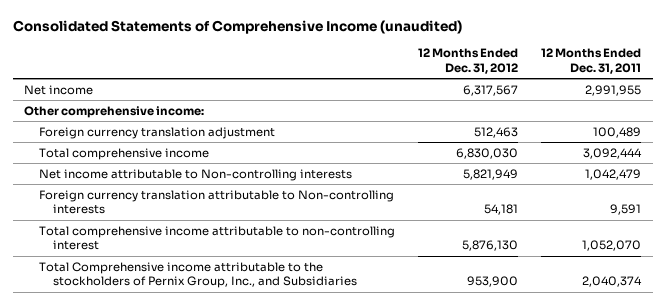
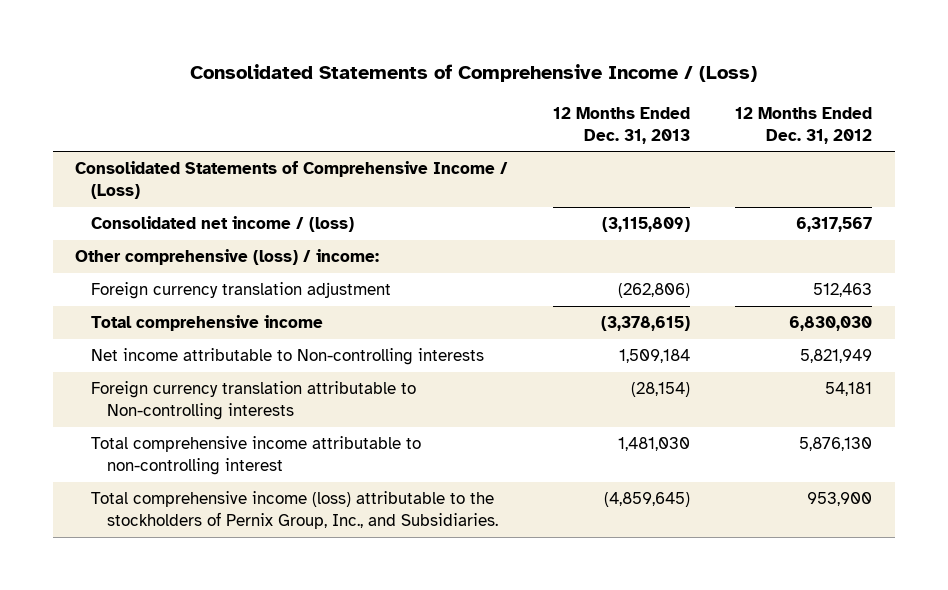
[12,19,462,34] Consolidated Statements of Comprehensive Income (unaudited) -> [189,64,757,83] Consolidated Statements of Comprehensive Income / (Loss)
[541,48,642,74] 12 Months Ended Dec. 31, 2011 -> none
none -> [553,106,691,144] 12 Months Ended Dec. 31, 2013
none -> [75,161,509,200] Consolidated Statements of Comprehensive Income / (Loss)
[24,84,94,95] Net income -> [90,216,354,233] Consolidated net income / (loss)
[24,105,205,118] Other comprehensive income: -> [75,249,380,266] Other comprehensive (loss) / income:
[38,261,358,289] Total Comprehensive income attributable to the stockholders of Pernix Group, Inc., and Subsidiaries -> [90,491,498,530] Total comprehensive income (loss) attributable to the stockholders of Pernix Group, Inc., and Subsidiaries.

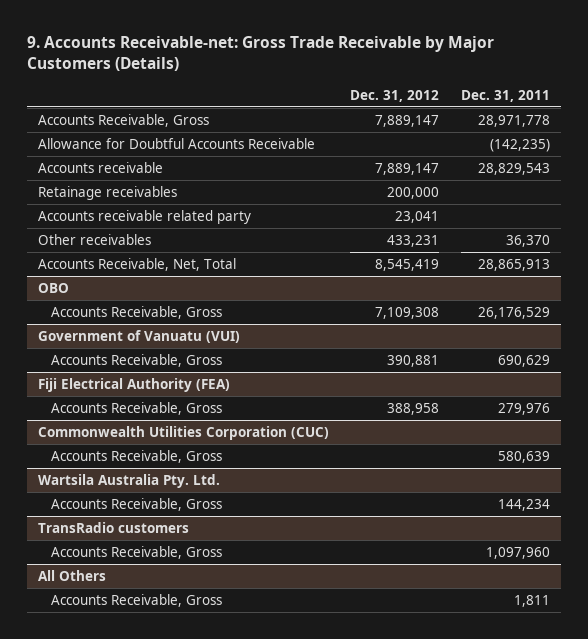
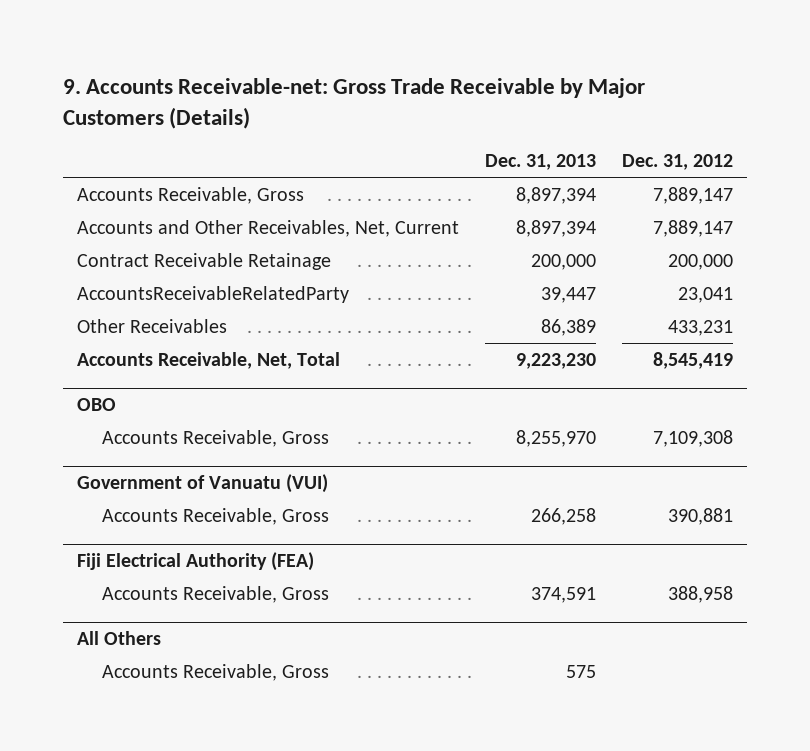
[460,89,550,102] Dec. 31, 2011 -> none
none -> [484,154,596,171] Dec. 31, 2013
[37,137,315,149] Allowance for Doubtful Accounts Receivable -> none
[37,161,163,173] Accounts receivable -> [76,219,459,237] Accounts and Other Receivables, Net, Current
[37,185,177,200] Retainage receivables -> [76,252,331,270] Contract Receivable Retainage
[37,209,251,224] Accounts receivable related party -> [76,285,349,303] AccountsReceivableRelatedParty
[37,233,151,245] Other receivables -> [76,318,227,333] Other Receivables
[37,425,329,440] Commonwealth Utilities Corporation (CUC) -> none
[51,449,223,463] Accounts Receivable, Gross -> none
[37,473,220,488] Wartsila Australia Pty. Ltd. -> none
[51,497,223,511] Accounts Receivable, Gross -> none
[37,521,189,533] TransRadio customers -> none
[51,545,223,559] Accounts Receivable, Gross -> none

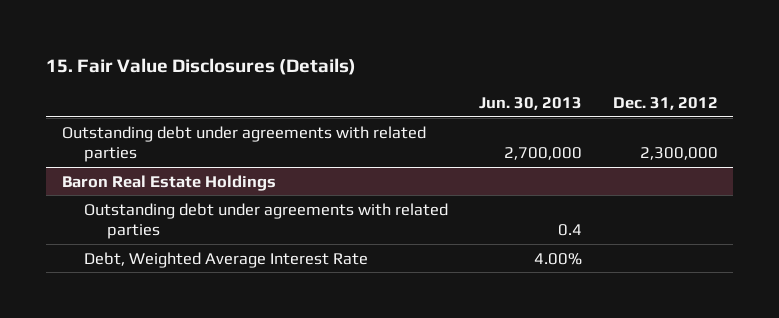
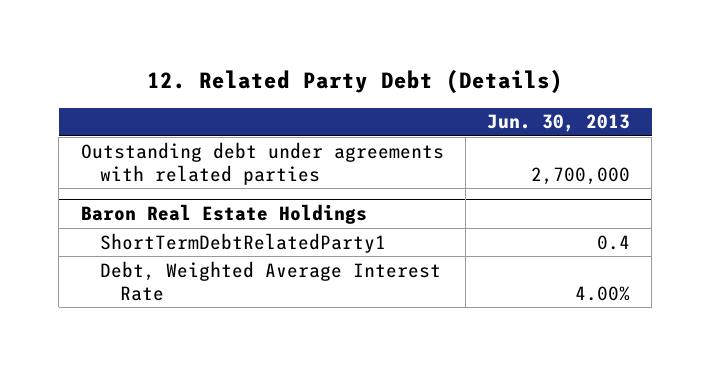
[46,58,357,76] 15. Fair Value Disclosures (Details) -> [147,70,564,94] 12. Related Party Debt (Details)
[612,97,718,111] Dec. 31, 2012 -> none
[84,202,449,240] Outstanding debt under agreements with related parties -> [100,232,387,253] ShortTermDebtRelatedParty1

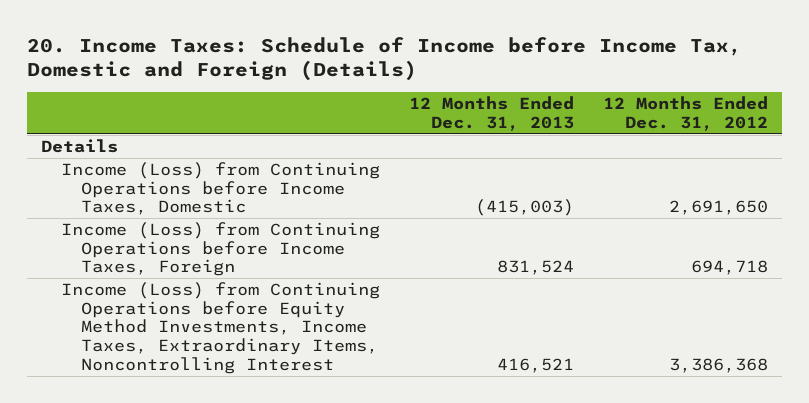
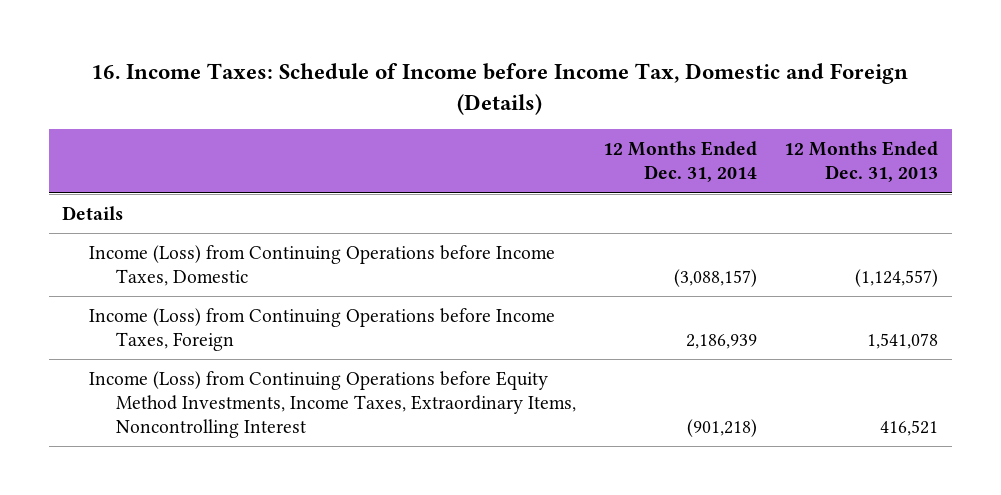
[26,36,742,82] 20. Income Taxes: Schedule of Income before Income Tax, Domestic and Foreign (Details) -> [91,63,909,115] 16. Income Taxes: Schedule of Income before Income Tax, Domestic and Foreign (Details)
[602,96,768,131] 12 Months Ended Dec. 31, 2012 -> none
none -> [602,141,757,183] 12 Months Ended Dec. 31, 2014
[474,199,574,217] (415,003) -> [855,269,939,288] (1,124,557)
[496,260,574,276] 831,524 -> [867,333,939,350] 1,541,078

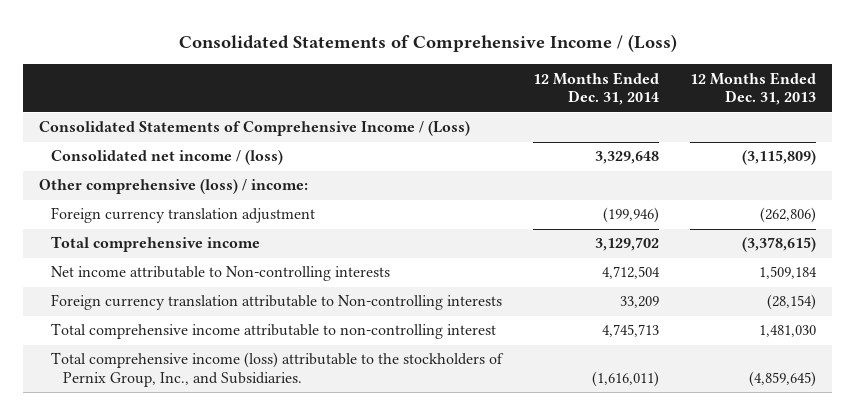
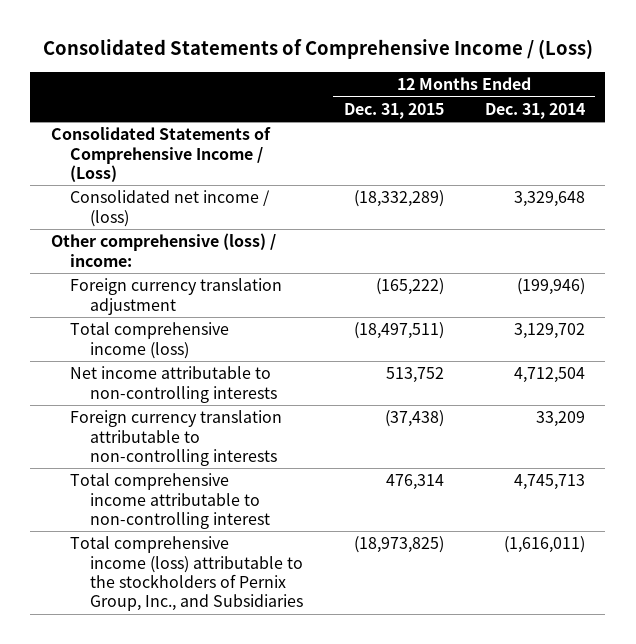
[690,71,817,106] 12 Months Ended Dec. 31, 2013 -> none
none -> [343,102,444,119] Dec. 31, 2015
[50,236,260,253] Total comprehensive income -> [70,322,230,359] Total comprehensive income (loss)
[50,266,390,282] Net income attributable to Non-controlling interests -> [70,366,277,403] Net income attributable to non-controlling interests
[50,294,502,311] Foreign currency translation attributable to Non-controlling interests -> [70,410,283,466] Foreign currency translation attributable to non-controlling interests
[50,352,504,388] Total comprehensive income (loss) attributable to the stockholders of Pernix Group, Inc., and Subsidiaries. -> [70,536,303,612] Total comprehensive income (loss) attributable to the stockholders of Pernix Group, Inc., and Subsidiaries

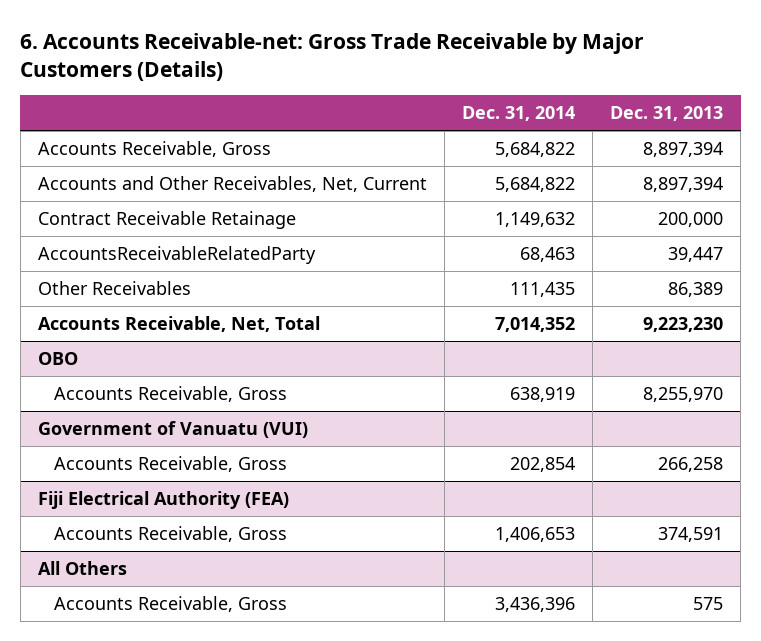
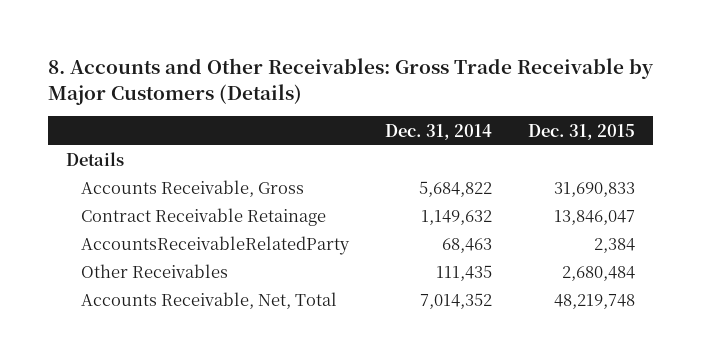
[20,32,645,81] 6. Accounts Receivable-net: Gross Trade Receivable by Major Customers (Details) -> [47,57,654,105] 8. Accounts and Other Receivables: Gross Trade Receivable by Major Customers (Details)
[610,106,724,122] Dec. 31, 2013 -> none
none -> [527,123,635,140] Dec. 31, 2015
none -> [65,152,124,167] Details
[38,176,428,193] Accounts and Other Receivables, Net, Current -> none
[38,352,79,366] OBO -> none
[53,386,287,403] Accounts Receivable, Gross -> none
[38,421,309,439] Government of Vanuatu (VUI) -> none
[53,456,287,473] Accounts Receivable, Gross -> none
[38,491,290,510] Fiji Electrical Authority (FEA) -> none
[53,526,287,543] Accounts Receivable, Gross -> none
[38,561,128,576] All Others -> none
[53,596,287,613] Accounts Receivable, Gross -> none

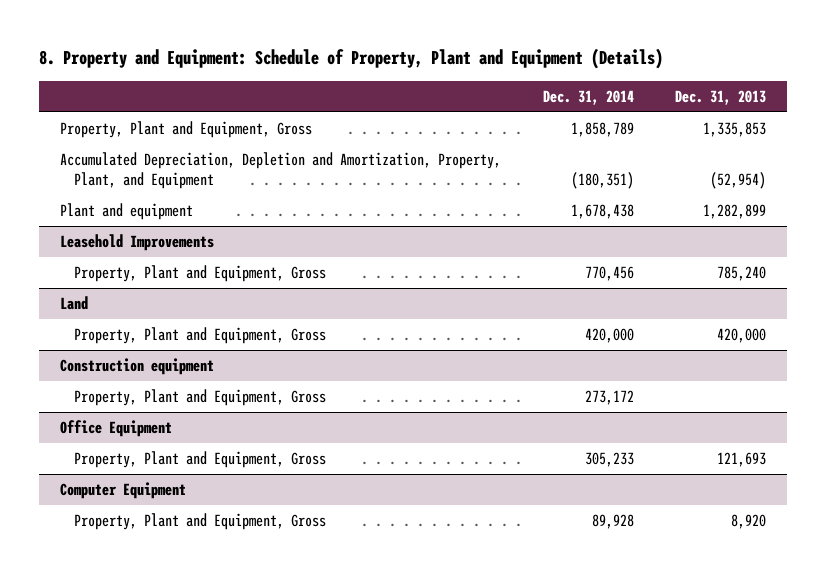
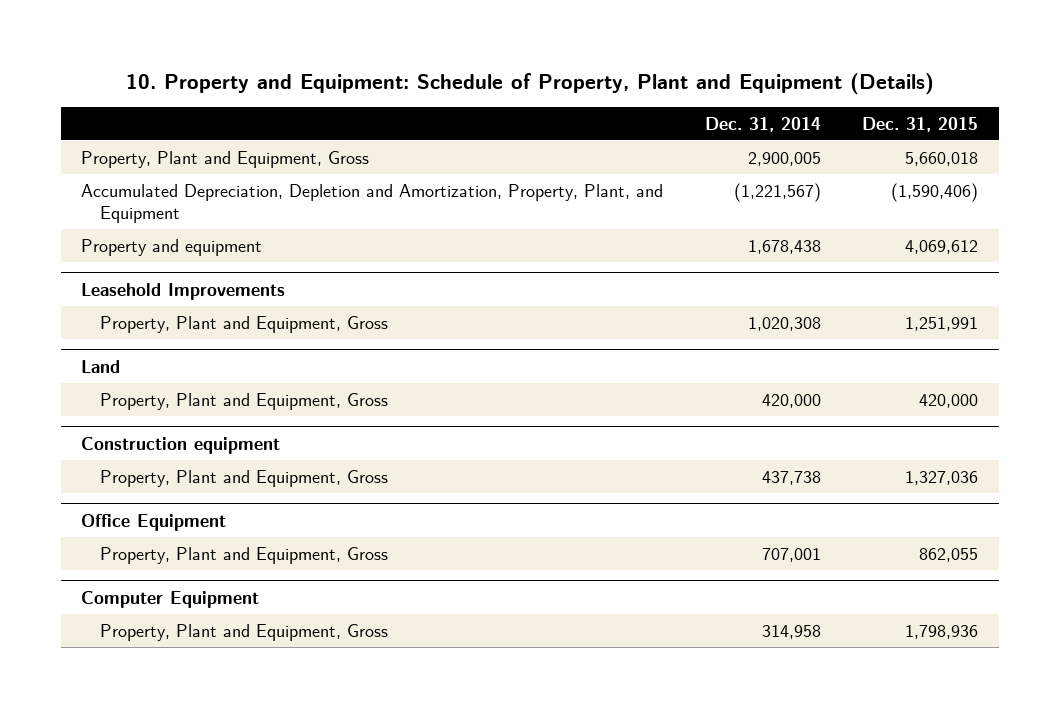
[39,48,664,70] 8. Property and Equipment: Schedule of Property, Plant and Equipment (Details) -> [125,72,934,95] 10. Property and Equipment: Schedule of Property, Plant and Equipment (Details)
[675,89,767,105] Dec. 31, 2013 -> none
none -> [862,116,979,132] Dec. 31, 2015
[570,122,634,138] 1,858,789 -> [747,151,821,166] 2,900,005
[570,172,634,190] (180,351) -> [733,182,821,202] (1,221,567)
[60,203,194,221] Plant and equipment -> [81,238,263,256] Property and equipment
[584,266,634,282] 770,456 -> [747,316,821,331] 1,020,308
[584,390,634,406] 273,172 -> [761,470,821,485] 437,738
[584,452,634,468] 305,233 -> [761,547,821,562] 707,001
[591,514,634,530] 89,928 -> [761,624,821,639] 314,958

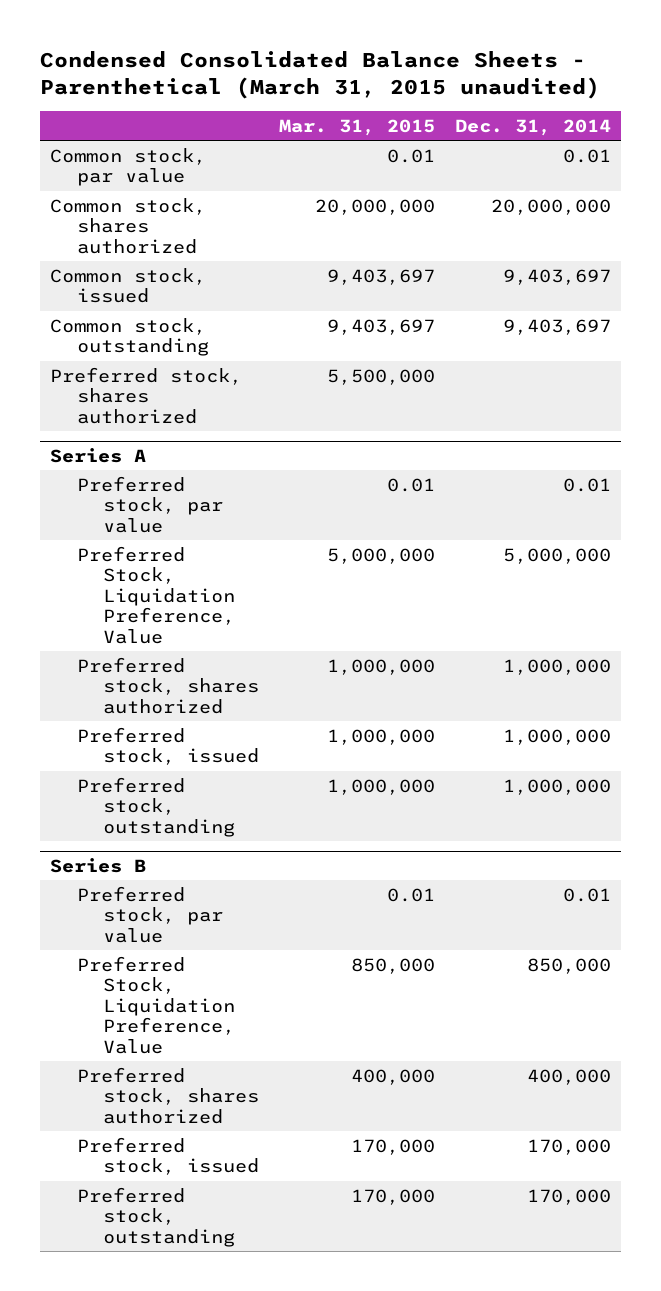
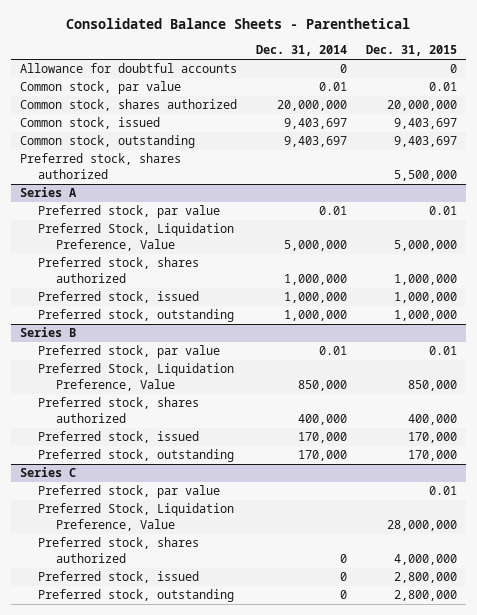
[40,51,601,99] Condensed Consolidated Balance Sheets - Parenthetical (March 31, 2015 unaudited) -> [66,17,411,29] Consolidated Balance Sheets - Parenthetical
[278,118,435,136] Mar. 31, 2015 -> none
none -> [365,45,457,57] Dec. 31, 2015
none -> [20,63,238,74] Allowance for doubtful accounts
none -> [20,467,77,478] Series C
none -> [38,485,221,499] Preferred stock, par value
none -> [38,503,235,531] Preferred Stock, Liquidation Preference, Value
none -> [38,537,200,563] Preferred stock, shares authorized
none -> [38,571,200,584] Preferred stock, issued
none -> [38,589,235,603] Preferred stock, outstanding

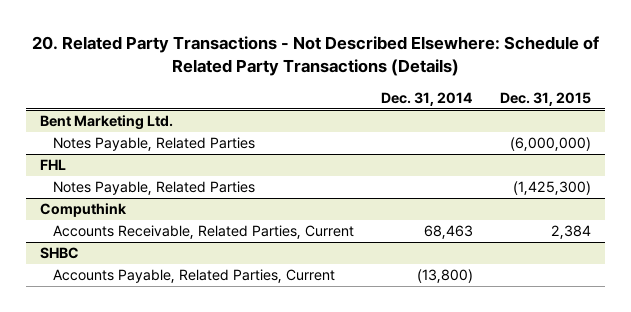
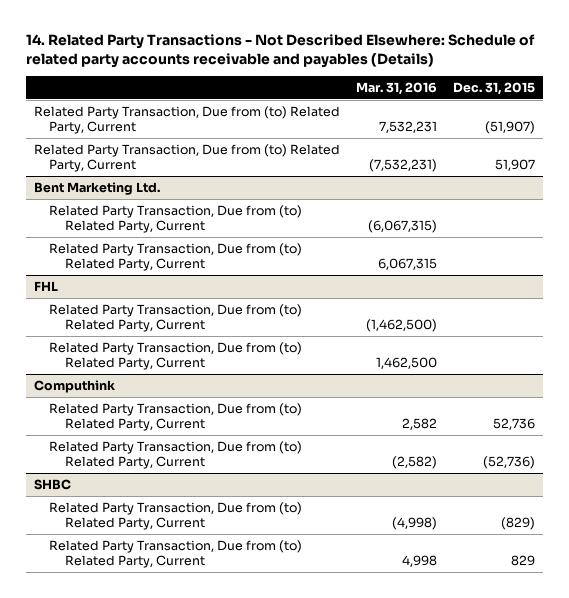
[31,36,599,76] 20. Related Party Transactions - Not Described Elsewhere: Schedule of Related Party Transactions (Details) -> [25,33,535,69] 14. Related Party Transactions - Not Described Elsewhere: Schedule of related party accounts receivable and payables (Details)
[380,91,473,106] Dec. 31, 2014 -> none
none -> [356,82,438,96] Mar. 31, 2016
none -> [33,105,340,134] Related Party Transaction, Due from (to) Related Party, Current
none -> [33,143,340,172] Related Party Transaction, Due from (to) Related Party, Current
[52,137,255,152] Notes Payable, Related Parties -> none
none -> [49,204,303,233] Related Party Transaction, Due from (to) Related Party, Current
none -> [49,242,303,271] Related Party Transaction, Due from (to) Related Party, Current
[52,181,255,196] Notes Payable, Related Parties -> none
none -> [49,303,303,332] Related Party Transaction, Due from (to) Related Party, Current
none -> [49,341,303,370] Related Party Transaction, Due from (to) Related Party, Current
[52,225,354,240] Accounts Receivable, Related Parties, Current -> none
none -> [49,402,303,431] Related Party Transaction, Due from (to) Related Party, Current
none -> [49,440,303,469] Related Party Transaction, Due from (to) Related Party, Current
[52,269,335,284] Accounts Payable, Related Parties, Current -> none
none -> [49,501,303,530] Related Party Transaction, Due from (to) Related Party, Current
none -> [49,539,303,568] Related Party Transaction, Due from (to) Related Party, Current

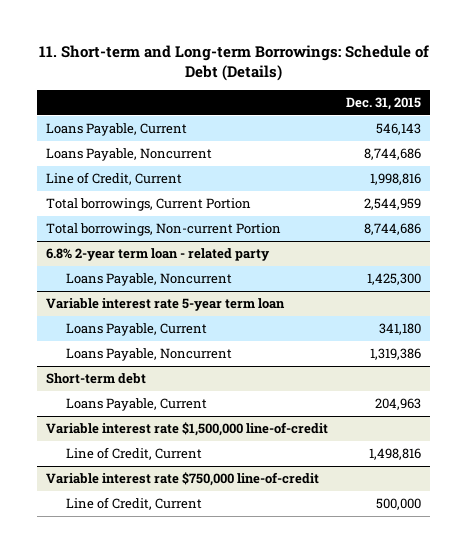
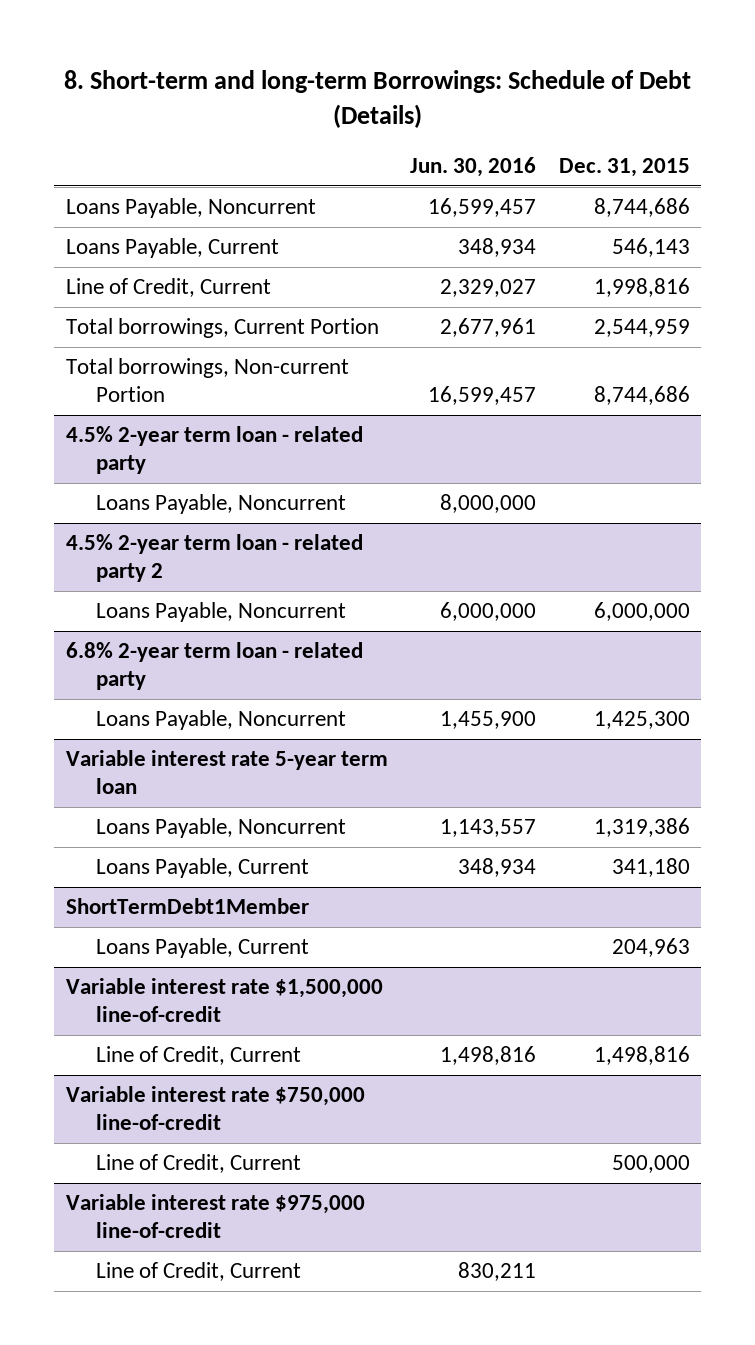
[38,44,429,81] 11. Short-term and Long-term Borrowings: Schedule of Debt (Details) -> [63,70,691,128] 8. Short-term and long-term Borrowings: Schedule of Debt (Details)
none -> [410,157,537,178] Jun. 30, 2016
[45,123,187,137] Loans Payable, Current -> [65,238,279,259] Loans Payable, Current
none -> [65,426,363,474] 4.5% 2-year term loan - related party
none -> [96,494,347,515] Loans Payable, Noncurrent
none -> [65,534,363,582] 4.5% 2-year term loan - related party 2
none -> [96,602,347,623] Loans Payable, Noncurrent
[66,323,208,337] Loans Payable, Current -> [96,858,310,879] Loans Payable, Current
[45,373,146,385] Short-term debt -> [65,898,309,915] ShortTermDebt1Member
none -> [65,1194,365,1238] Variable interest rate $975,000 line-of-credit
none -> [96,1262,302,1282] Line of Credit, Current

